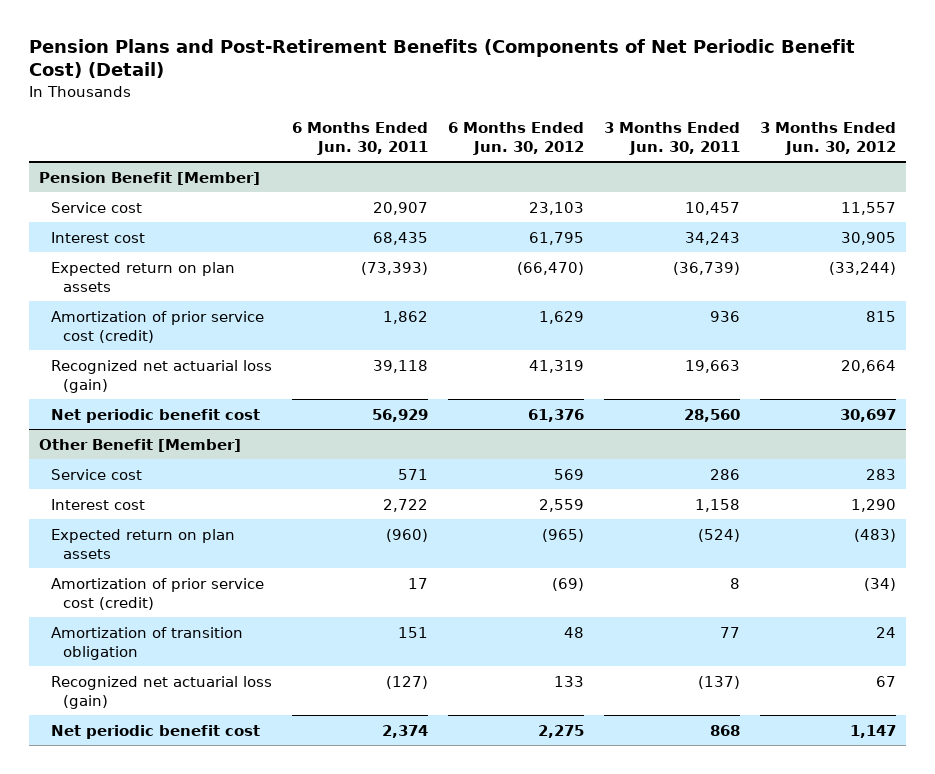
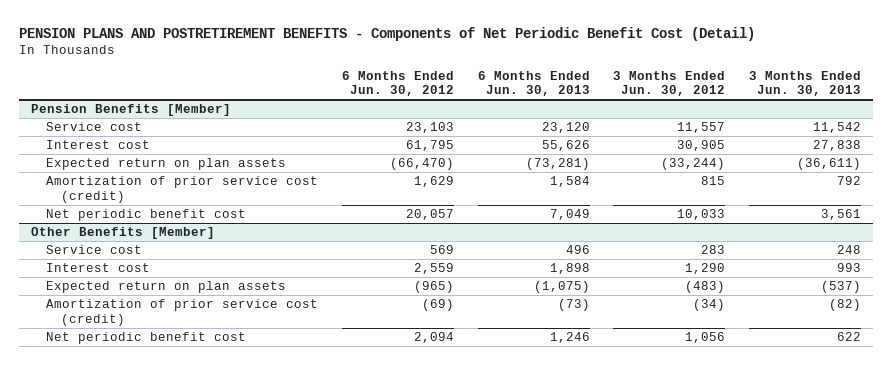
[29,38,856,79] Pension Plans and Post-Retirement Benefits (Components of Net Periodic Benefit Cost) (Detail) -> [18,26,755,41] PENSION PLANS AND POSTRETIREMENT BENEFITS - Components of Net Periodic Benefit Cost (Detail)
[291,121,428,155] 6 Months Ended Jun. 30, 2011 -> none
[603,121,740,155] 3 Months Ended Jun. 30, 2011 -> none
none -> [477,70,590,97] 6 Months Ended Jun. 30, 2013
none -> [749,70,862,97] 3 Months Ended Jun. 30, 2013
[39,171,261,185] Pension Benefit [Member] -> [30,104,231,117] Pension Benefits [Member]
[50,359,272,393] Recognized net actuarial loss (gain) -> none
[527,408,584,422] 61,376 -> [405,209,454,221] 20,057
[839,408,896,422] 30,697 -> [677,209,726,221] 10,033
[39,438,242,452] Other Benefit [Member] -> [30,227,215,240] Other Benefits [Member]
[50,626,243,660] Amortization of transition obligation -> none
[50,675,272,709] Recognized net actuarial loss (gain) -> none
[537,724,584,738] 2,275 -> [413,332,454,344] 2,094
[849,724,896,738] 1,147 -> [685,332,726,344] 1,056

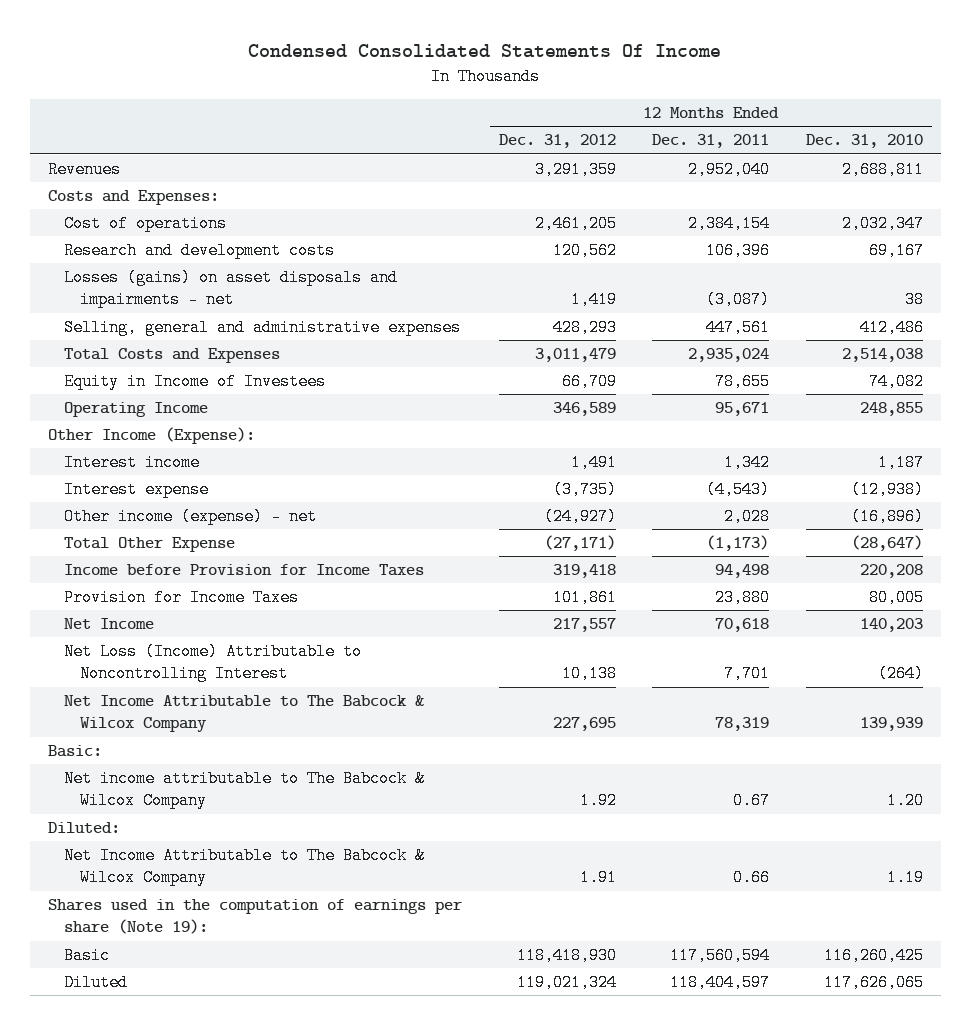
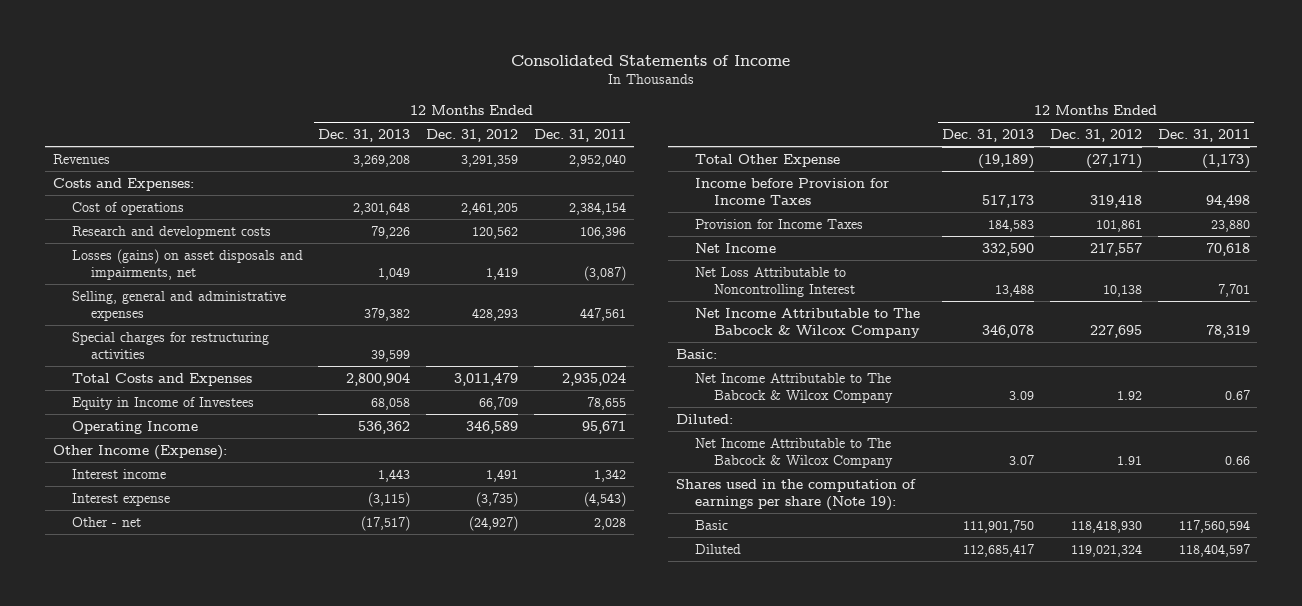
[248,44,722,59] Condensed Consolidated Statements Of Income -> [511,54,791,66] Consolidated Statements of Income
[805,134,923,149] Dec. 31, 2010 -> none
none -> [318,128,411,142] Dec. 31, 2013
[64,269,399,309] Losses (gains) on asset disposals and impairments - net -> [71,248,303,280] Losses (gains) on asset disposals and impairments, net
none -> [71,331,269,359] Special charges for restructuring activities
[64,508,318,526] Other income (expense) - net -> [71,516,141,527] Other - net
[64,643,363,683] Net Loss (Income) Attributable to Noncontrolling Interest -> [695,266,856,297] Net Loss Attributable to Noncontrolling Interest
[64,770,426,810] Net income attributable to The Babcock & Wilcox Company -> [695,372,894,403] Net Income Attributable to The Babcock & Wilcox Company

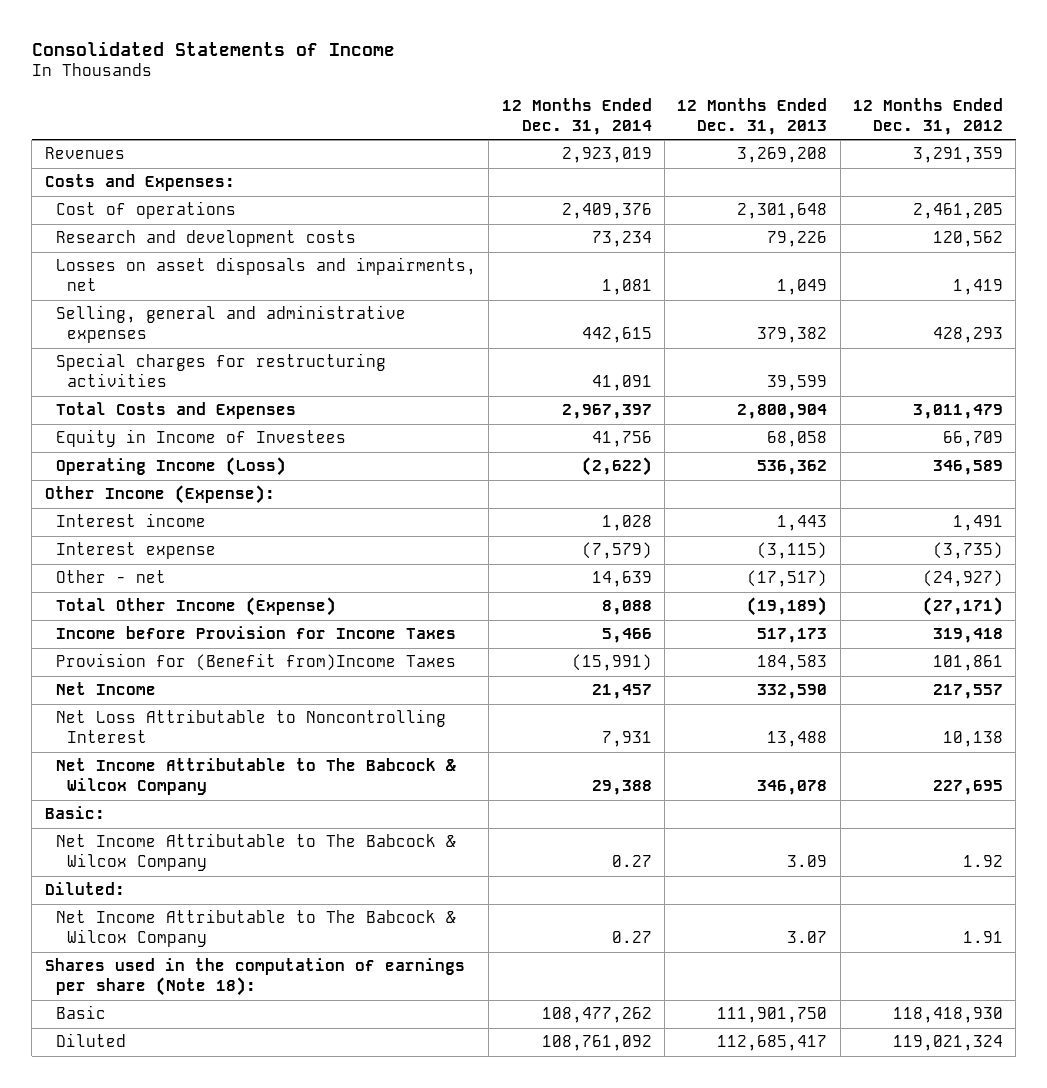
[534,128,627,142] Dec. 31, 2011 -> none
none -> [501,98,652,135] 12 Months Ended Dec. 31, 2014
[71,248,303,280] Losses (gains) on asset disposals and impairments, net -> [55,257,476,291] Losses on asset disposals and impairments, net
[71,420,198,434] Operating Income -> [55,457,286,477] Operating Income (Loss)
[695,153,841,167] Total Other Expense -> [55,597,336,617] Total Other Income (Expense)
[695,218,864,229] Provision for Income Taxes -> [55,653,456,672] Provision for (Benefit from)Income Taxes
[676,478,917,511] Shares used in the computation of earnings per share (Note 19): -> [44,958,465,996] Shares used in the computation of earnings per share (Note 18):

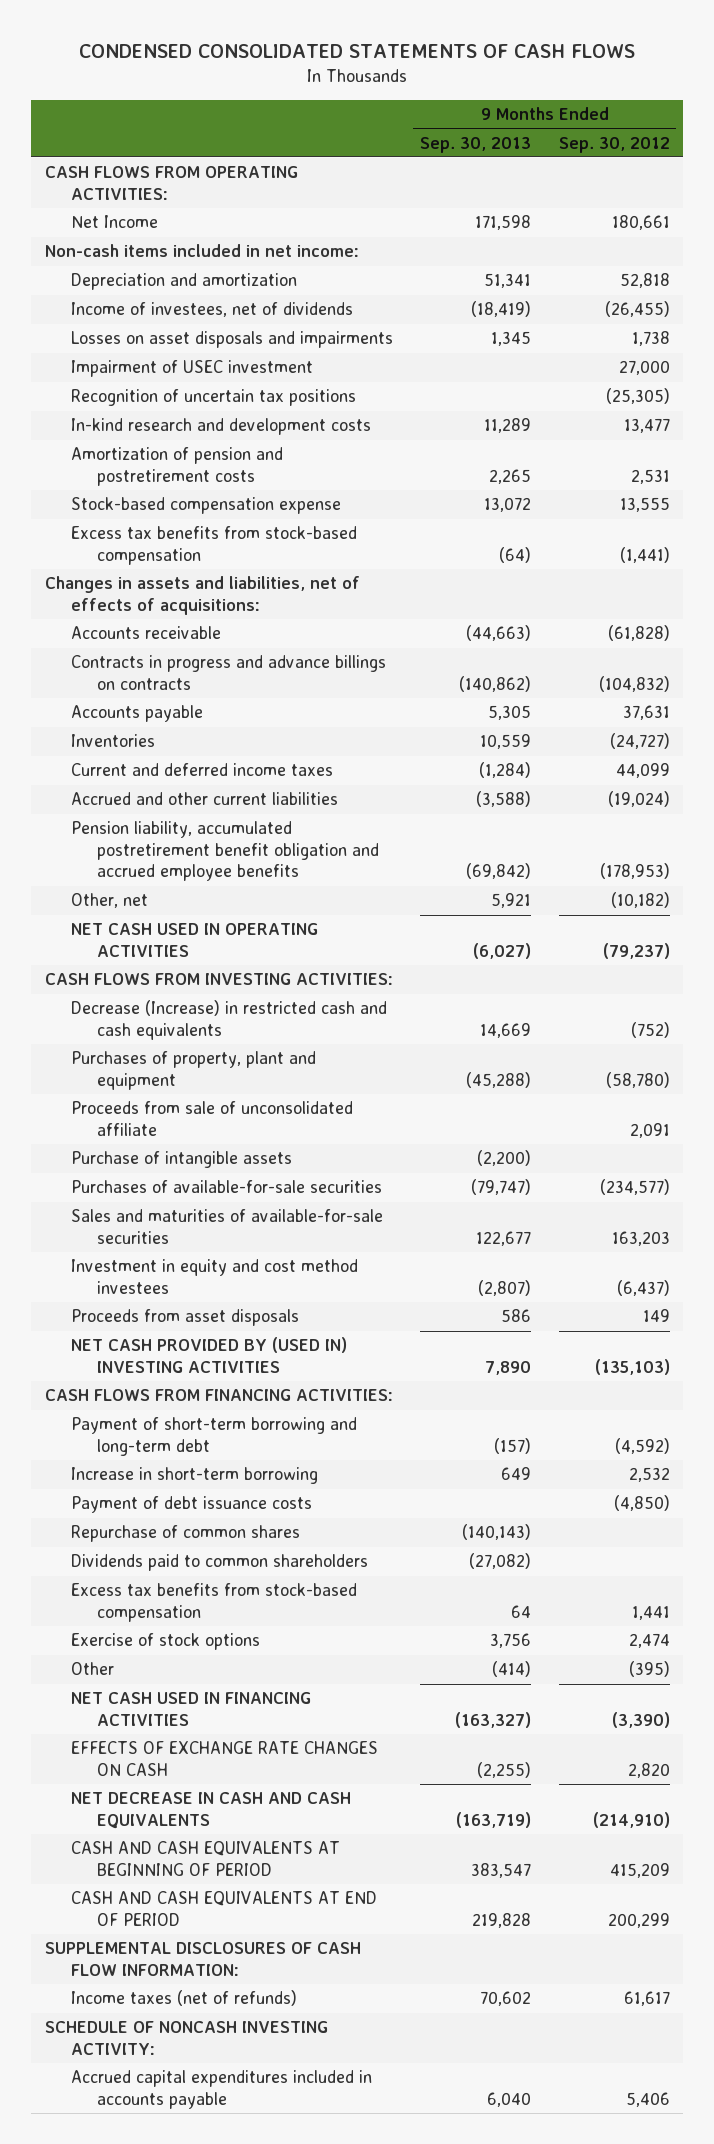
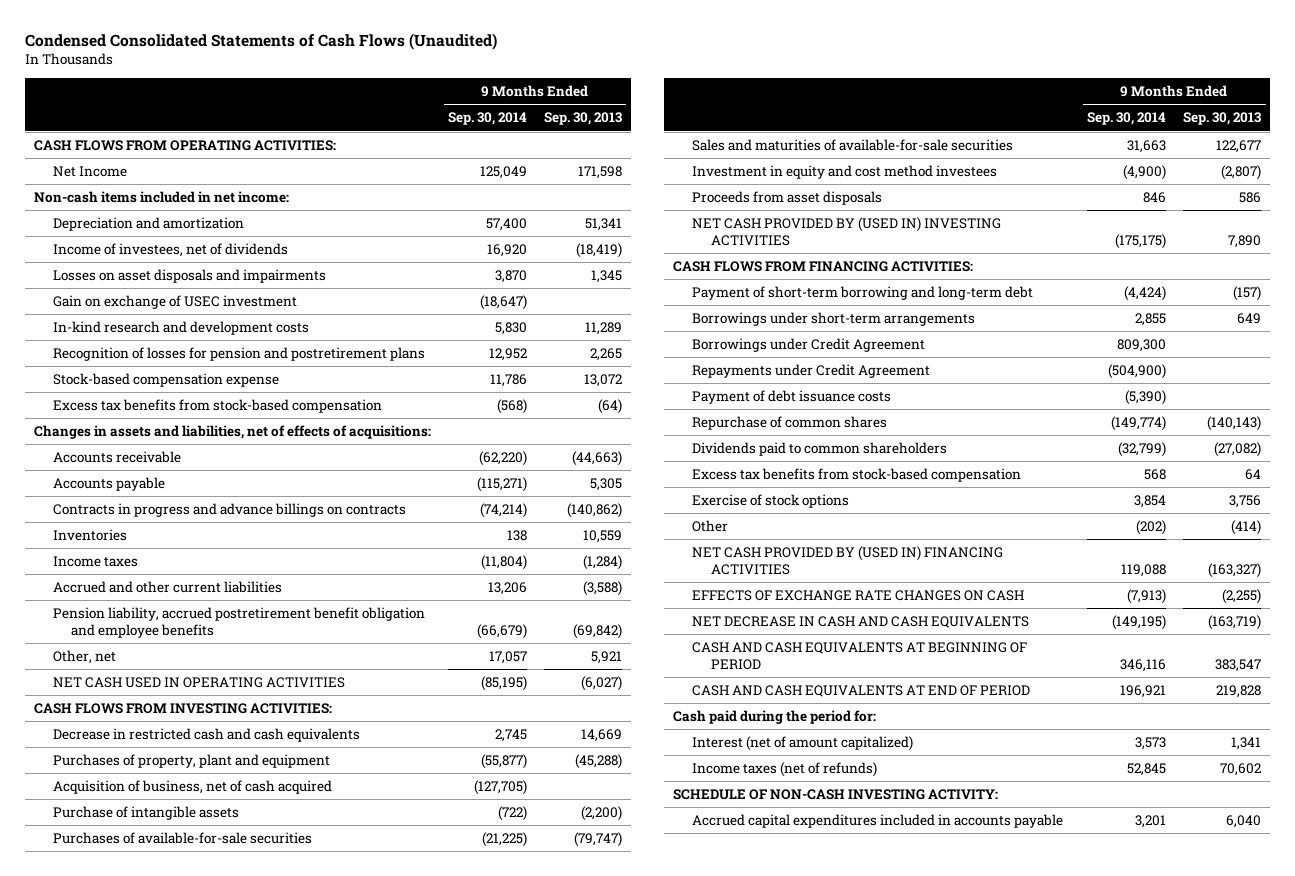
[79,44,636,59] CONDENSED CONSOLIDATED STATEMENTS OF CASH FLOWS -> [25,32,498,50] Condensed Consolidated Statements of Cash Flows (Unaudited)
[558,136,670,153] Sep. 30, 2012 -> none
none -> [447,112,527,126] Sep. 30, 2014
[70,360,313,378] Impairment of USEC investment -> none
[70,389,356,407] Recognition of uncertain tax positions -> none
none -> [52,295,297,310] Gain on exchange of USEC investment
[70,447,283,486] Amortization of pension and postretirement costs -> [52,347,425,362] Recognition of losses for pension and postretirement plans
[70,655,386,690] Contracts in progress and advance billings on contracts -> [52,503,406,518] Contracts in progress and advance billings on contracts
[70,763,333,777] Current and deferred income taxes -> [52,556,138,568] Income taxes
[70,821,379,882] Pension liability, accumulated postretirement benefit obligation and accrued employee benefits -> [52,607,425,638] Pension liability, accrued postretirement benefit obligation and employee benefits
[70,1000,387,1040] Decrease (Increase) in restricted cash and cash equivalents -> [52,728,360,743] Decrease in restricted cash and cash equivalents
[70,1101,353,1136] Proceeds from sale of unconsolidated affiliate -> none
none -> [52,780,332,795] Acquisition of business, net of cash acquired
[70,1467,318,1485] Increase in short-term borrowing -> [691,312,975,327] Borrowings under short-term arrangements
none -> [691,338,925,353] Borrowings under Credit Agreement
none -> [691,364,930,379] Repayments under Credit Agreement
[70,1692,311,1726] NET CASH USED IN FINANCING ACTIVITIES -> [691,546,1003,575] NET CASH PROVIDED BY (USED IN) FINANCING ACTIVITIES
[44,1942,361,1976] SUPPLEMENTAL DISCLOSURES OF CASH FLOW INFORMATION: -> none
none -> [673,710,877,725] Cash paid during the period for:
none -> [691,736,913,752] Interest (net of amount capitalized)
[44,2021,328,2055] SCHEDULE OF NONCASH INVESTING ACTIVITY: -> [673,789,999,801] SCHEDULE OF NON-CASH INVESTING ACTIVITY:

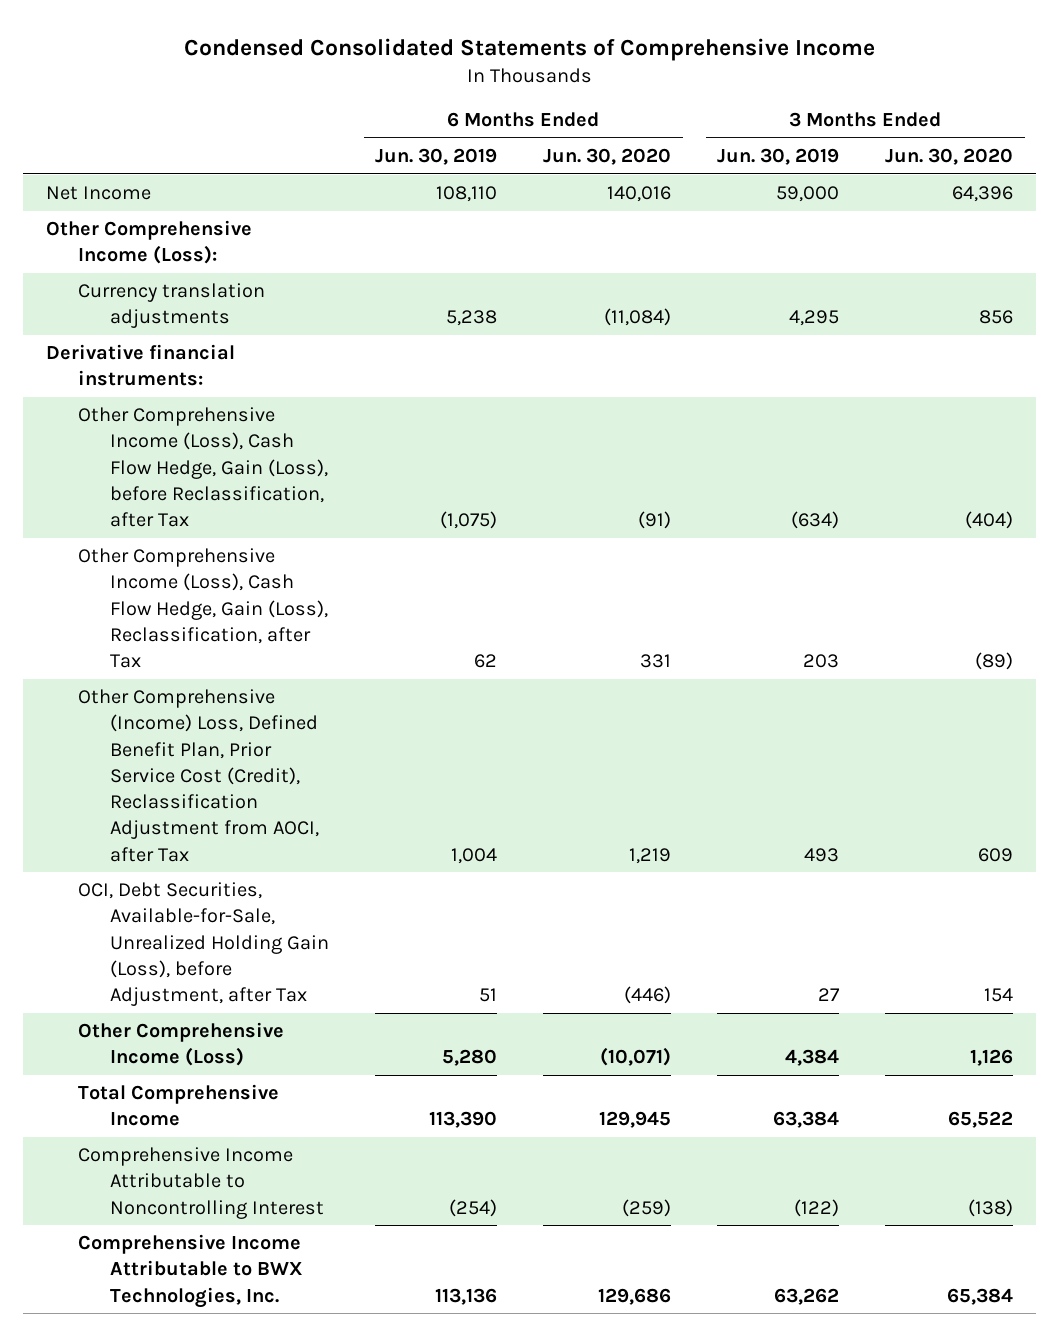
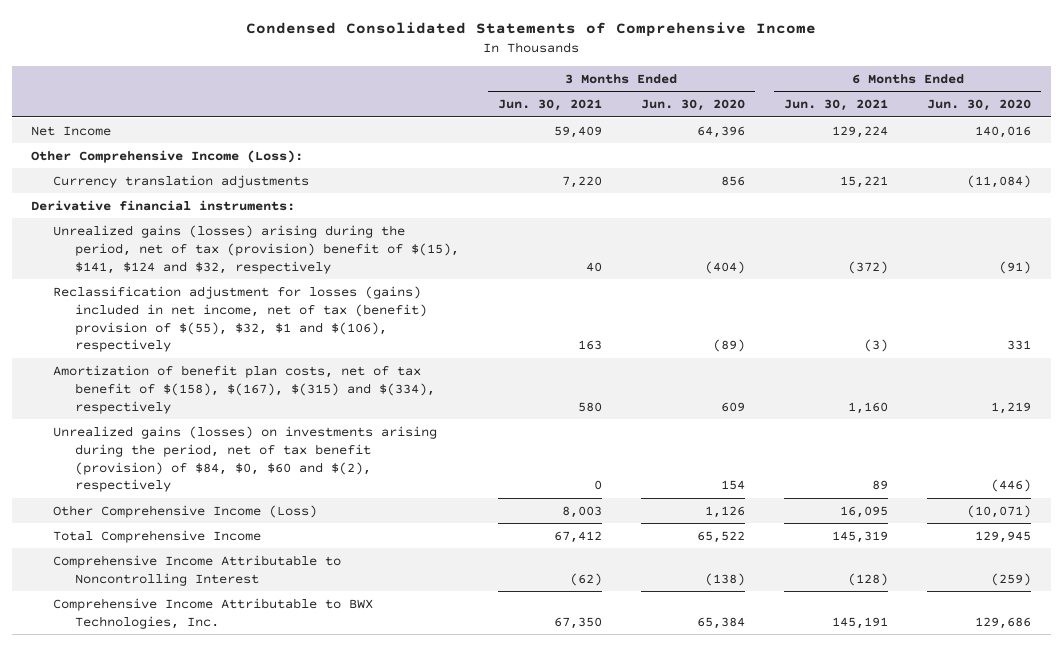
[375,148,498,166] Jun. 30, 2019 -> none
[717,148,840,166] Jun. 30, 2019 -> none
none -> [497,99,602,112] Jun. 30, 2021
none -> [784,99,889,112] Jun. 30, 2021
[78,407,328,528] Other Comprehensive Income (Loss), Cash Flow Hedge, Gain (Loss), before Reclassification, after Tax -> [52,224,459,274] Unrealized gains (losses) arising during the period, net of tax (provision) benefit of $(15), $141, $124 and $32, respectively
[78,548,328,669] Other Comprehensive Income (Loss), Cash Flow Hedge, Gain (Loss), Reclassification, after Tax -> [52,285,427,353] Reclassification adjustment for losses (gains) included in net income, net of tax (benefit) provision of $(55), $32, $1 and $(106), respectively
[78,689,319,862] Other Comprehensive (Income) Loss, Defined Benefit Plan, Prior Service Cost (Credit), Reclassification Adjustment from AOCI, after Tax -> [52,364,435,414] Amortization of benefit plan costs, net of tax benefit of $(158), $(167), $(315) and $(334), respectively
[78,882,329,1007] OCI, Debt Securities, Available-for-Sale, Unrealized Holding Gain (Loss), before Adjustment, after Tax -> [52,425,437,493] Unrealized gains (losses) on investments arising during the period, net of tax benefit (provision) of $84, $0, $60 and $(2), respectively

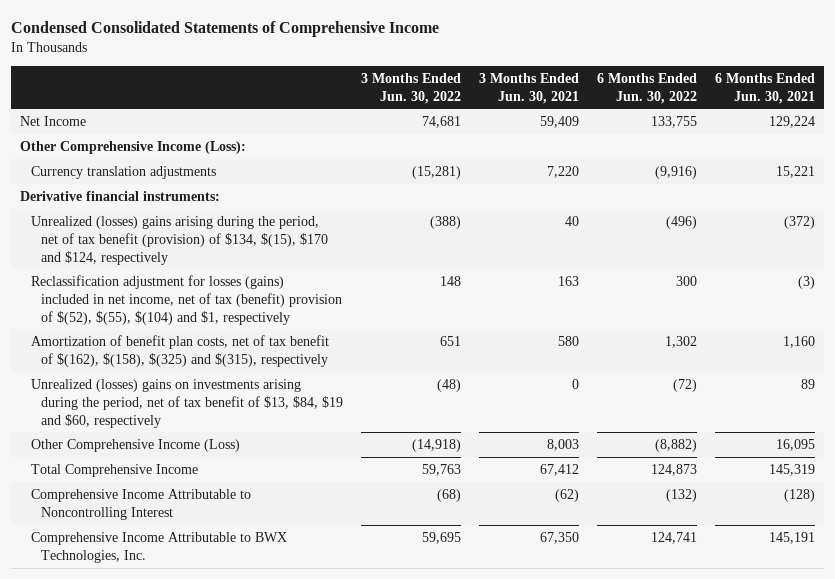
[640,99,745,112] Jun. 30, 2020 -> none
[927,99,1032,112] Jun. 30, 2020 -> none
none -> [360,72,461,104] 3 Months Ended Jun. 30, 2022
none -> [596,72,697,104] 6 Months Ended Jun. 30, 2022
[52,224,459,274] Unrealized gains (losses) arising during the period, net of tax (provision) benefit of $(15), $141, $124 and $32, respectively -> [30,215,328,265] Unrealized (losses) gains arising during the period, net of tax benefit (provision) of $134, $(15), $170 and $124, respectively
[52,285,427,353] Reclassification adjustment for losses (gains) included in net income, net of tax (benefit) provision of $(55), $32, $1 and $(106), respectively -> [30,274,342,325] Reclassification adjustment for losses (gains) included in net income, net of tax (benefit) provision of $(52), $(55), $(104) and $1, respectively
[52,364,435,414] Amortization of benefit plan costs, net of tax benefit of $(158), $(167), $(315) and $(334), respectively -> [30,334,329,367] Amortization of benefit plan costs, net of tax benefit of $(162), $(158), $(325) and $(315), respectively
[52,425,437,493] Unrealized gains (losses) on investments arising during the period, net of tax benefit (provision) of $84, $0, $60 and $(2), respectively -> [30,378,343,428] Unrealized (losses) gains on investments arising during the period, net of tax benefit of $13, $84, $19 and $60, respectively

